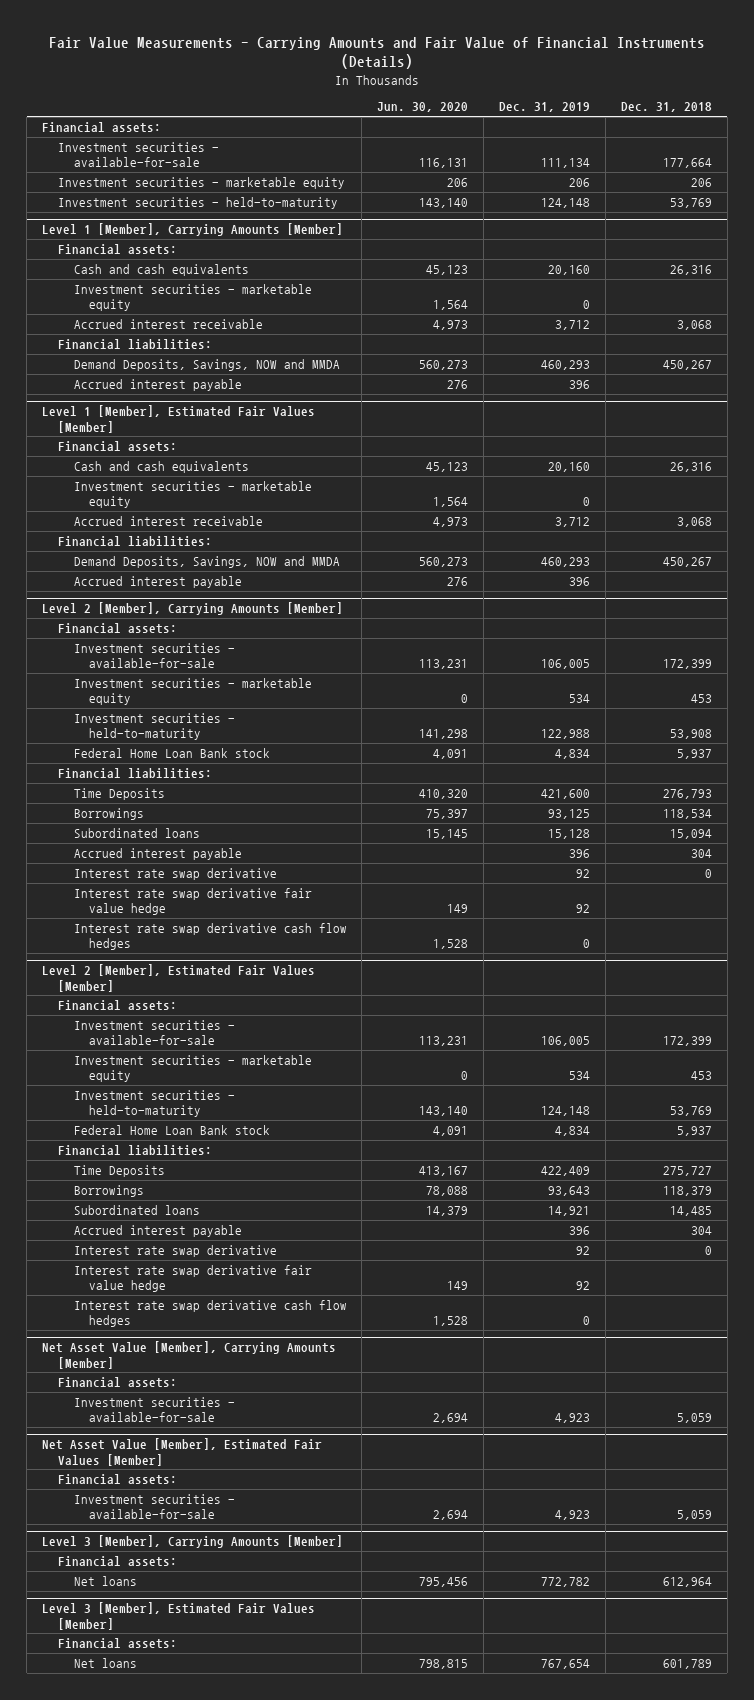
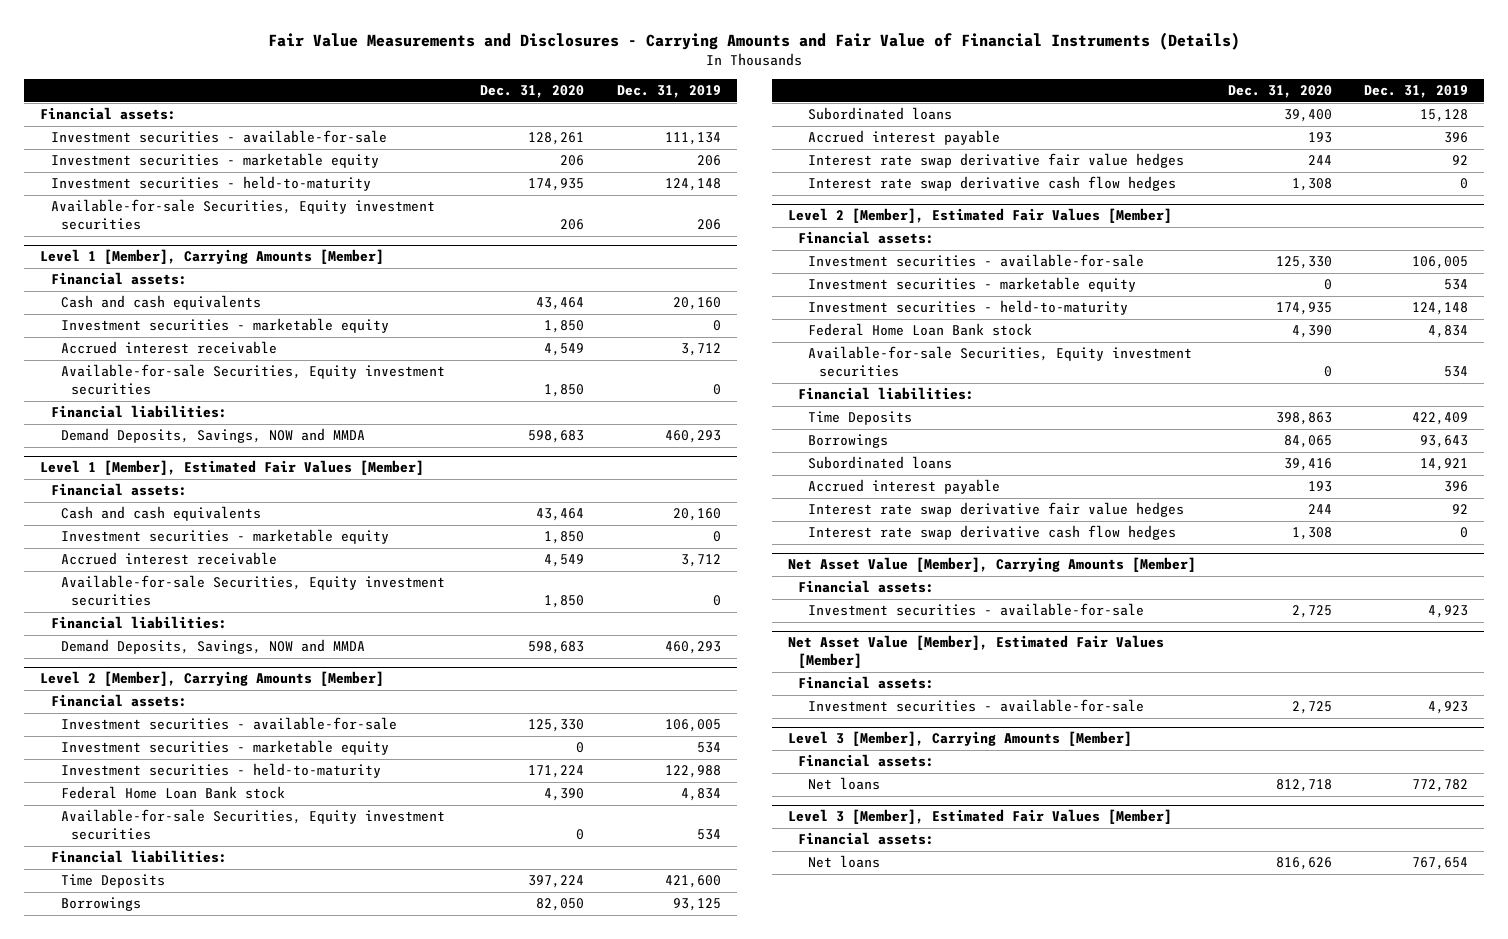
[49,36,706,70] Fair Value Measurements - Carrying Amounts and Fair Value of Financial Instruments (Details) -> [268,32,1241,51] Fair Value Measurements and Disclosures - Carrying Amounts and Fair Value of Financial Instruments (Details)
[377,102,469,113] Jun. 30, 2020 -> none
[621,102,713,113] Dec. 31, 2018 -> none
none -> [480,85,585,99] Dec. 31, 2020
none -> [50,199,435,231] Available-for-sale Securities, Equity investment securities
none -> [60,364,445,396] Available-for-sale Securities, Equity investment securities
[73,378,242,391] Accrued interest payable -> none
none -> [60,575,445,607] Available-for-sale Securities, Equity investment securities
[73,575,242,588] Accrued interest payable -> none
none -> [60,809,445,841] Available-for-sale Securities, Equity investment securities
[73,867,277,880] Interest rate swap derivative -> none
[73,887,312,915] Interest rate swap derivative fair value hedge -> [808,153,1185,169] Interest rate swap derivative fair value hedges
none -> [808,346,1193,378] Available-for-sale Securities, Equity investment securities
[73,1244,277,1257] Interest rate swap derivative -> none
[73,1264,312,1292] Interest rate swap derivative fair value hedge -> [808,502,1185,518] Interest rate swap derivative fair value hedges

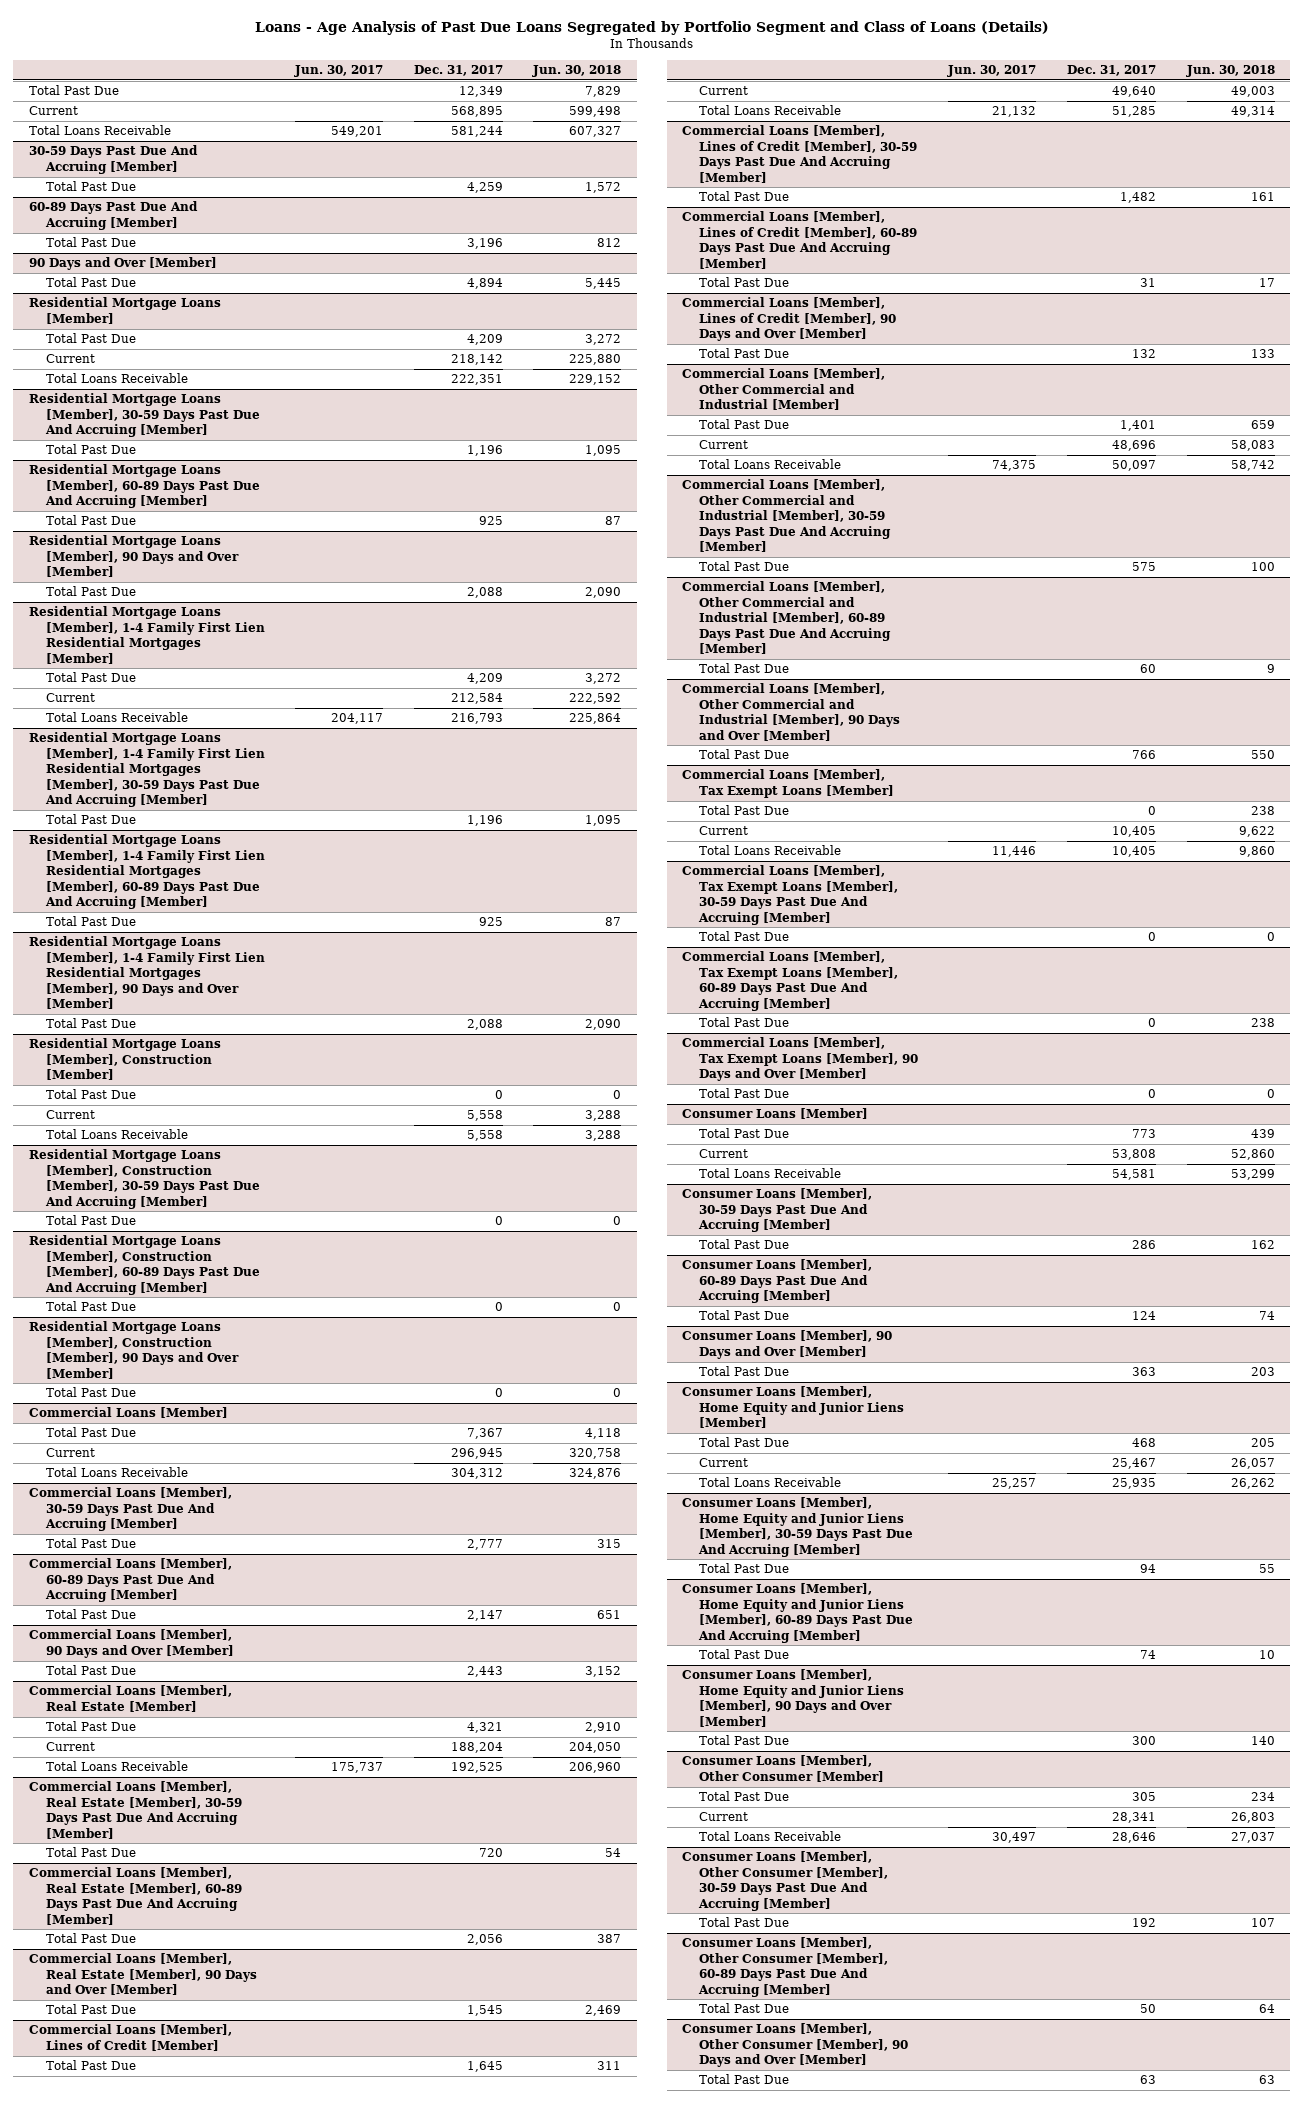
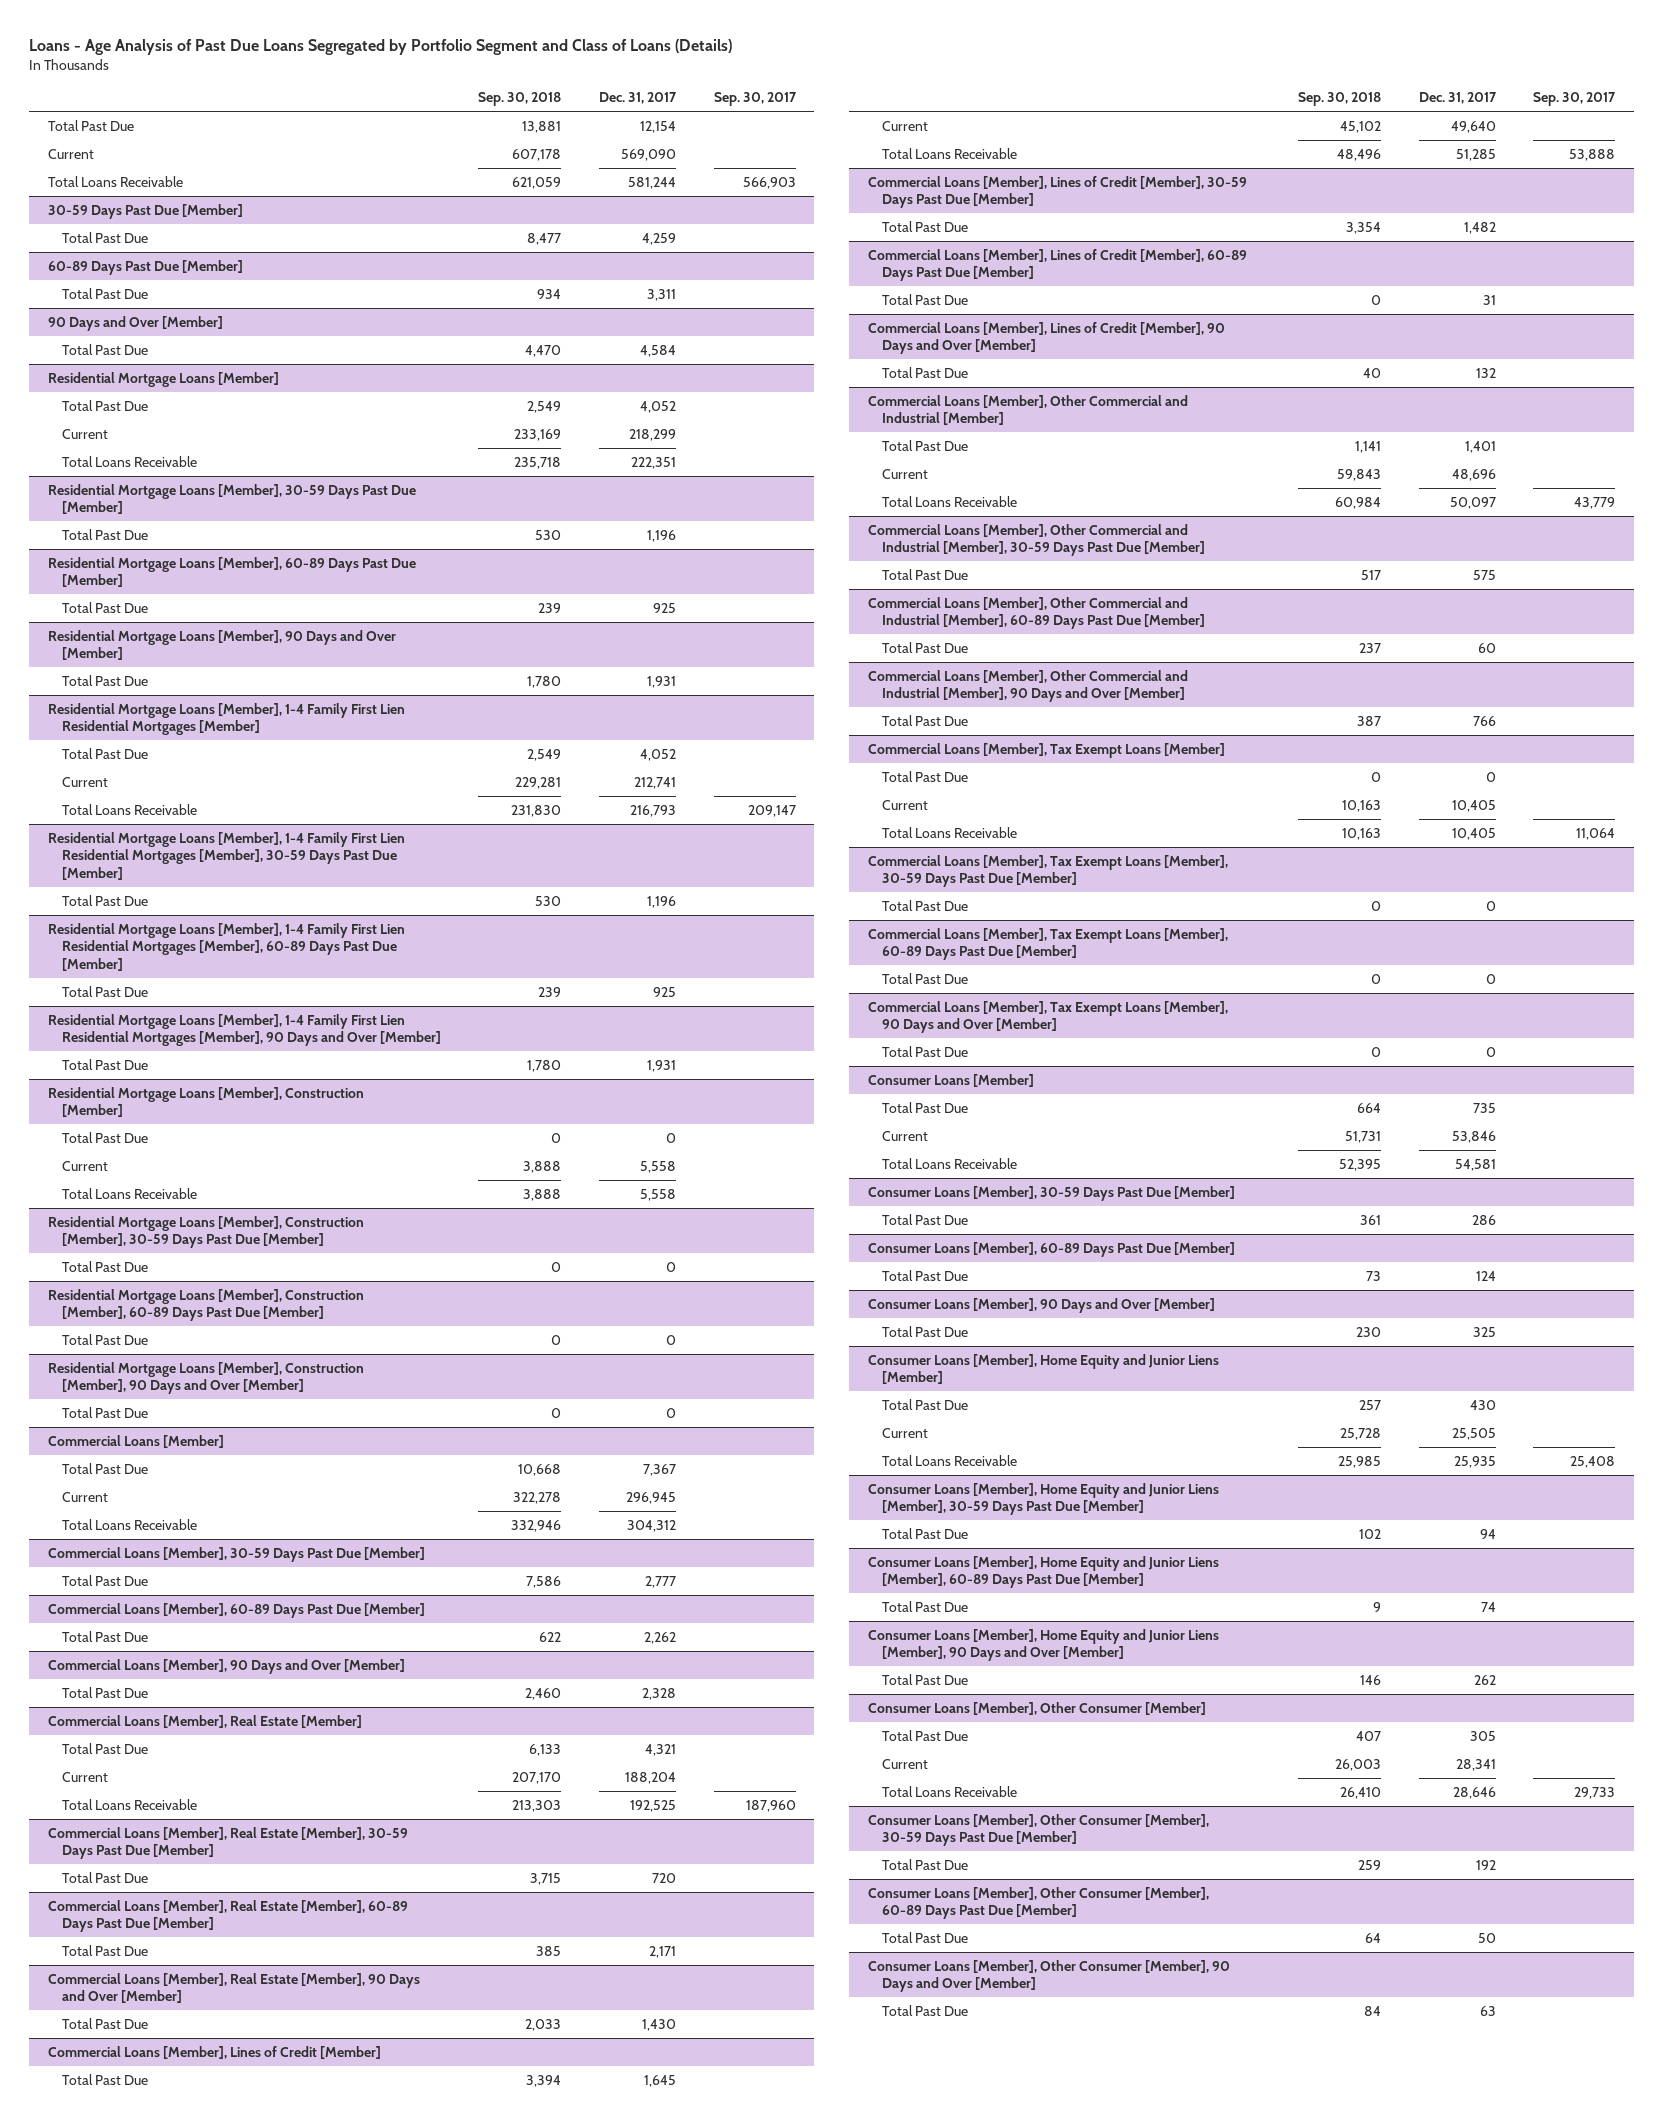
[294,65,384,78] Jun. 30, 2017 -> none
[532,65,622,78] Jun. 30, 2018 -> none
none -> [478,92,562,107] Sep. 30, 2018
none -> [713,92,797,107] Sep. 30, 2017
[458,86,503,98] 12,349 -> [639,120,676,133] 12,154
[450,106,503,118] 568,895 -> [620,148,676,161] 569,090
[28,145,198,174] 30-59 Days Past Due And Accruing [Member] -> [48,203,244,219] 30-59 Days Past Due [Member]
[28,201,198,230] 60-89 Days Past Due And Accruing [Member] -> [48,259,244,275] 60-89 Days Past Due [Member]
[466,238,503,250] 3,196 -> [646,288,676,301] 3,311
[466,278,503,290] 4,894 -> [639,344,676,357] 4,584
[466,334,503,346] 4,209 -> [639,400,676,413] 4,052
[450,354,503,366] 218,142 -> [628,428,676,441] 218,299
[28,393,260,438] Residential Mortgage Loans [Member], 30-59 Days Past Due And Accruing [Member] -> [48,483,417,515] Residential Mortgage Loans [Member], 30-59 Days Past Due [Member]
[28,464,260,509] Residential Mortgage Loans [Member], 60-89 Days Past Due And Accruing [Member] -> [48,556,417,588] Residential Mortgage Loans [Member], 60-89 Days Past Due [Member]
[466,587,503,599] 2,088 -> [646,675,676,688] 1,931
[466,673,503,685] 4,209 -> [639,748,676,761] 4,052
[450,693,503,705] 212,584 -> [633,776,676,789] 212,741
[28,732,265,808] Residential Mortgage Loans [Member], 1-4 Family First Lien Residential Mortgages [Member], 30-59 Days Past Due And Accruing [Member] -> [48,831,406,880] Residential Mortgage Loans [Member], 1-4 Family First Lien Residential Mortgages [Member], 30-59 Days Past Due [Member]
[28,834,265,910] Residential Mortgage Loans [Member], 1-4 Family First Lien Residential Mortgages [Member], 60-89 Days Past Due And Accruing [Member] -> [48,922,406,971] Residential Mortgage Loans [Member], 1-4 Family First Lien Residential Mortgages [Member], 60-89 Days Past Due [Member]
[466,1019,503,1031] 2,088 -> [646,1059,676,1072] 1,931
[28,1149,260,1209] Residential Mortgage Loans [Member], Construction [Member], 30-59 Days Past Due And Accruing [Member] -> [48,1215,365,1249] Residential Mortgage Loans [Member], Construction [Member], 30-59 Days Past Due [Member]
[28,1235,260,1295] Residential Mortgage Loans [Member], Construction [Member], 60-89 Days Past Due And Accruing [Member] -> [48,1288,365,1322] Residential Mortgage Loans [Member], Construction [Member], 60-89 Days Past Due [Member]
[28,1487,232,1532] Commercial Loans [Member], 30-59 Days Past Due And Accruing [Member] -> [48,1546,426,1562] Commercial Loans [Member], 30-59 Days Past Due [Member]
[28,1558,232,1603] Commercial Loans [Member], 60-89 Days Past Due And Accruing [Member] -> [48,1602,426,1618] Commercial Loans [Member], 60-89 Days Past Due [Member]
[466,1610,503,1622] 2,147 -> [643,1631,676,1644] 2,262
[466,1666,503,1678] 2,443 -> [641,1687,676,1700] 2,328
[28,1781,242,1839] Commercial Loans [Member], Real Estate [Member], 30-59 Days Past Due And Accruing [Member] -> [48,1826,409,1860] Commercial Loans [Member], Real Estate [Member], 30-59 Days Past Due [Member]
[28,1867,242,1925] Commercial Loans [Member], Real Estate [Member], 60-89 Days Past Due And Accruing [Member] -> [48,1899,409,1933] Commercial Loans [Member], Real Estate [Member], 60-89 Days Past Due [Member]
[466,1934,503,1946] 2,056 -> [648,1945,676,1958] 2,171
[466,2005,503,2017] 1,545 -> [641,2018,676,2031] 1,430
[681,125,917,183] Commercial Loans [Member], Lines of Credit [Member], 30-59 Days Past Due And Accruing [Member] -> [867,175,1247,209] Commercial Loans [Member], Lines of Credit [Member], 30-59 Days Past Due [Member]
[681,211,917,269] Commercial Loans [Member], Lines of Credit [Member], 60-89 Days Past Due And Accruing [Member] -> [867,248,1247,282] Commercial Loans [Member], Lines of Credit [Member], 60-89 Days Past Due [Member]
[681,479,891,553] Commercial Loans [Member], Other Commercial and Industrial [Member], 30-59 Days Past Due And Accruing [Member] -> [867,523,1205,557] Commercial Loans [Member], Other Commercial and Industrial [Member], 30-59 Days Past Due [Member]
[681,581,891,655] Commercial Loans [Member], Other Commercial and Industrial [Member], 60-89 Days Past Due And Accruing [Member] -> [867,596,1205,630] Commercial Loans [Member], Other Commercial and Industrial [Member], 60-89 Days Past Due [Member]
[681,865,898,925] Commercial Loans [Member], Tax Exempt Loans [Member], 30-59 Days Past Due And Accruing [Member] -> [867,854,1228,888] Commercial Loans [Member], Tax Exempt Loans [Member], 30-59 Days Past Due [Member]
[681,951,898,1011] Commercial Loans [Member], Tax Exempt Loans [Member], 60-89 Days Past Due And Accruing [Member] -> [867,927,1228,961] Commercial Loans [Member], Tax Exempt Loans [Member], 60-89 Days Past Due [Member]
[1132,1129,1157,1139] 773 -> [1472,1102,1496,1113] 735
[1112,1149,1157,1161] 53,808 -> [1451,1130,1496,1143] 53,846
[681,1188,872,1233] Consumer Loans [Member], 30-59 Days Past Due And Accruing [Member] -> [867,1185,1235,1201] Consumer Loans [Member], 30-59 Days Past Due [Member]
[681,1259,872,1304] Consumer Loans [Member], 60-89 Days Past Due And Accruing [Member] -> [867,1241,1235,1257] Consumer Loans [Member], 60-89 Days Past Due [Member]
[1132,1367,1157,1377] 363 -> [1472,1326,1496,1337] 325
[1132,1438,1157,1448] 468 -> [1469,1399,1496,1410] 430
[1112,1458,1157,1470] 25,467 -> [1451,1427,1496,1440] 25,505
[681,1497,913,1557] Consumer Loans [Member], Home Equity and Junior Liens [Member], 30-59 Days Past Due And Accruing [Member] -> [867,1482,1219,1516] Consumer Loans [Member], Home Equity and Junior Liens [Member], 30-59 Days Past Due [Member]
[681,1583,913,1643] Consumer Loans [Member], Home Equity and Junior Liens [Member], 60-89 Days Past Due And Accruing [Member] -> [867,1555,1219,1589] Consumer Loans [Member], Home Equity and Junior Liens [Member], 60-89 Days Past Due [Member]
[1132,1736,1157,1746] 300 -> [1473,1674,1496,1685] 262
[681,1851,888,1911] Consumer Loans [Member], Other Consumer [Member], 30-59 Days Past Due And Accruing [Member] -> [867,1813,1209,1847] Consumer Loans [Member], Other Consumer [Member], 30-59 Days Past Due [Member]
[681,1937,888,1997] Consumer Loans [Member], Other Consumer [Member], 60-89 Days Past Due And Accruing [Member] -> [867,1886,1209,1920] Consumer Loans [Member], Other Consumer [Member], 60-89 Days Past Due [Member]

